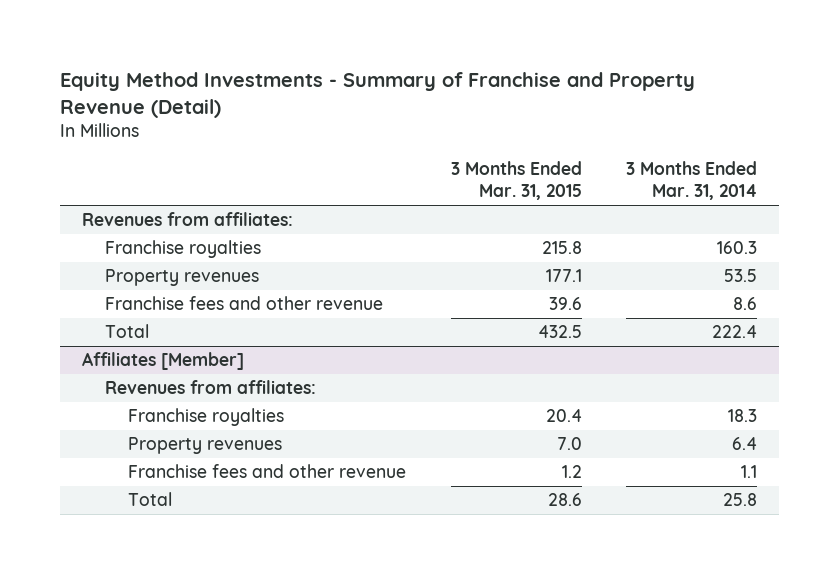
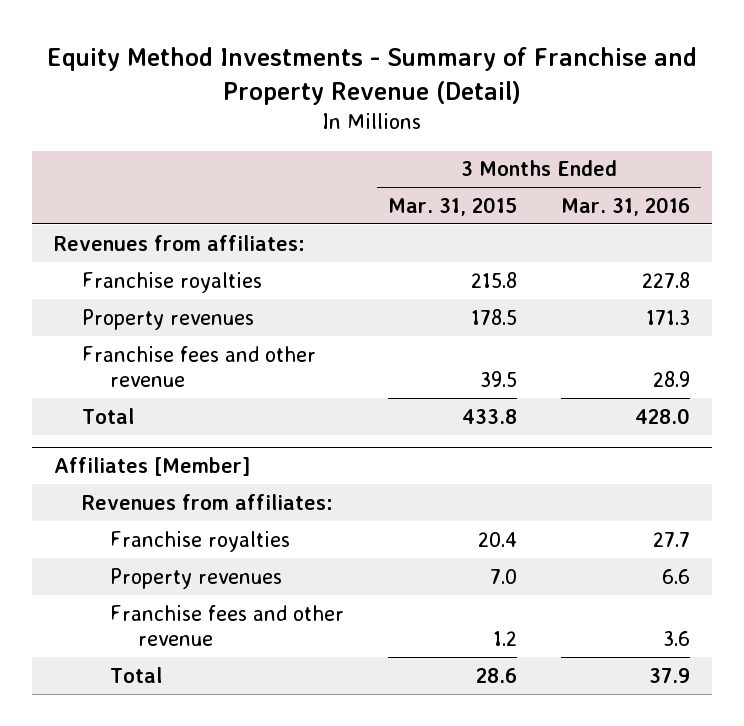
[626,160,758,201] 3 Months Ended Mar. 31, 2014 -> none
none -> [560,196,690,216] Mar. 31, 2016
[545,269,582,283] 177.1 -> [471,308,518,325] 178.5
[548,297,582,311] 39.6 -> [480,370,518,387] 39.5
[537,325,582,339] 432.5 -> [462,408,518,424] 433.8

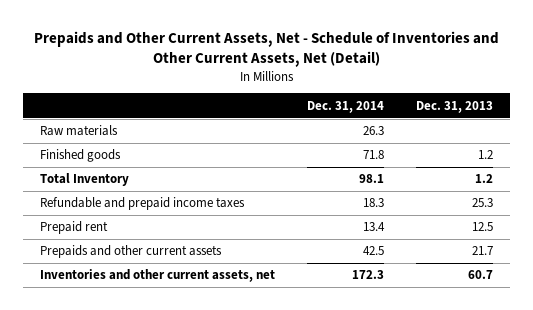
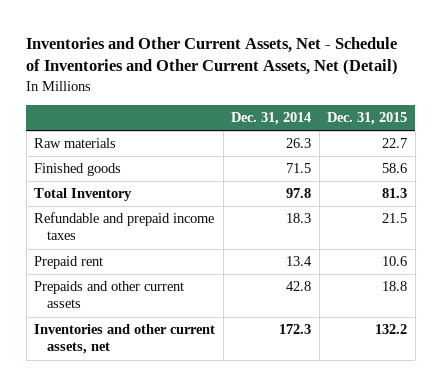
[33,31,499,68] Prepaids and Other Current Assets, Net - Schedule of Inventories and Other Current Assets, Net (Detail) -> [26,36,399,76] Inventories and Other Current Assets, Net - Schedule of Inventories and Other Current Assets, Net (Detail)
[416,100,494,113] Dec. 31, 2013 -> none
none -> [327,112,408,126] Dec. 31, 2015
[363,150,385,160] 71.8 -> [286,163,312,174] 71.5
[359,174,385,184] 98.1 -> [286,188,312,199] 97.8
[363,246,385,256] 42.5 -> [286,281,312,292] 42.8

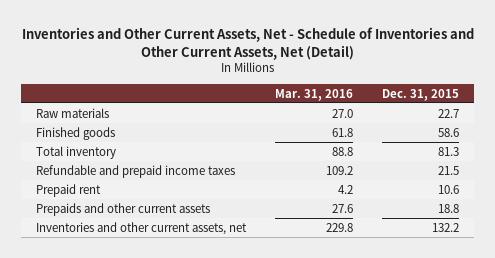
[231,112,312,126] Dec. 31, 2014 -> none
none -> [275,88,354,101] Mar. 31, 2016
[34,188,133,202] Total Inventory -> [35,145,116,159] Total inventory

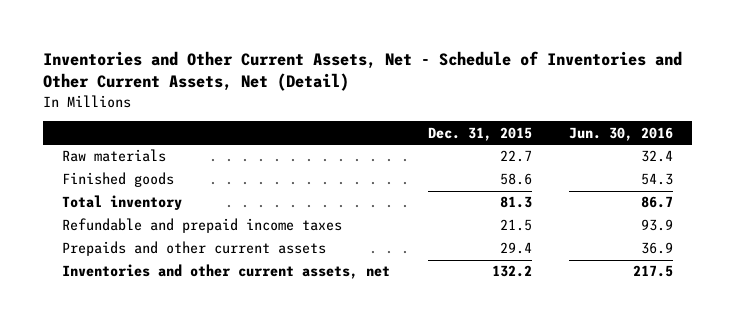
[275,88,354,101] Mar. 31, 2016 -> none
none -> [569,126,674,141] Jun. 30, 2016
[35,183,101,197] Prepaid rent -> none
[438,203,460,213] 18.8 -> [499,242,532,255] 29.4

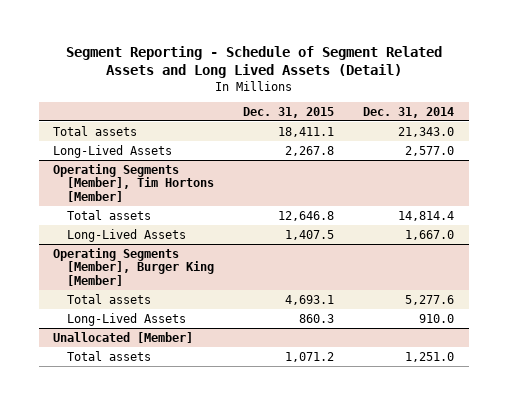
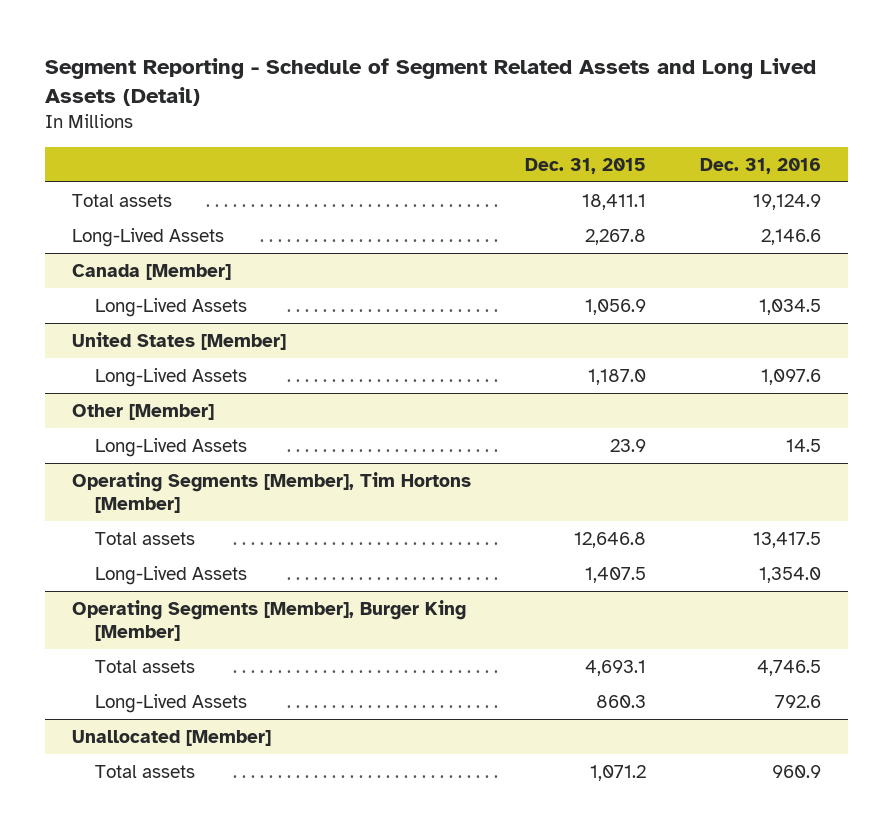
[363,106,455,118] Dec. 31, 2014 -> none
none -> [699,157,821,174] Dec. 31, 2016
none -> [72,263,232,280] Canada [Member]
none -> [94,297,247,317] Long-Lived Assets
none -> [72,331,287,350] United States [Member]
none -> [94,367,247,387] Long-Lived Assets
none -> [72,403,215,420] Other [Member]
none -> [94,437,247,457] Long-Lived Assets

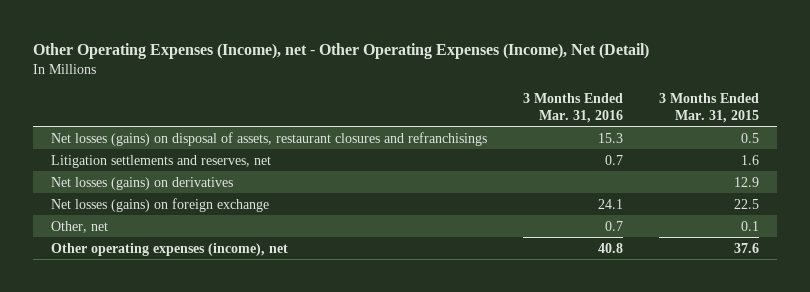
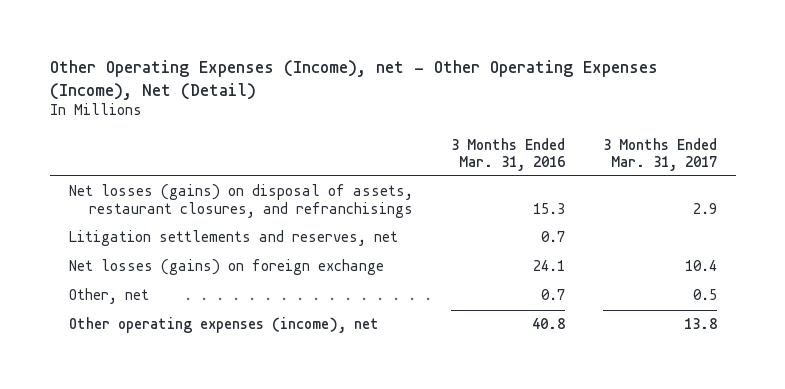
[659,93,760,123] 3 Months Ended Mar. 31, 2015 -> none
none -> [602,137,717,171] 3 Months Ended Mar. 31, 2017
[50,131,487,146] Net losses (gains) on disposal of assets, restaurant closures and refranchisings -> [68,184,414,218] Net losses (gains) on disposal of assets, restaurant closures, and refranchisings
[50,176,233,190] Net losses (gains) on derivatives -> none

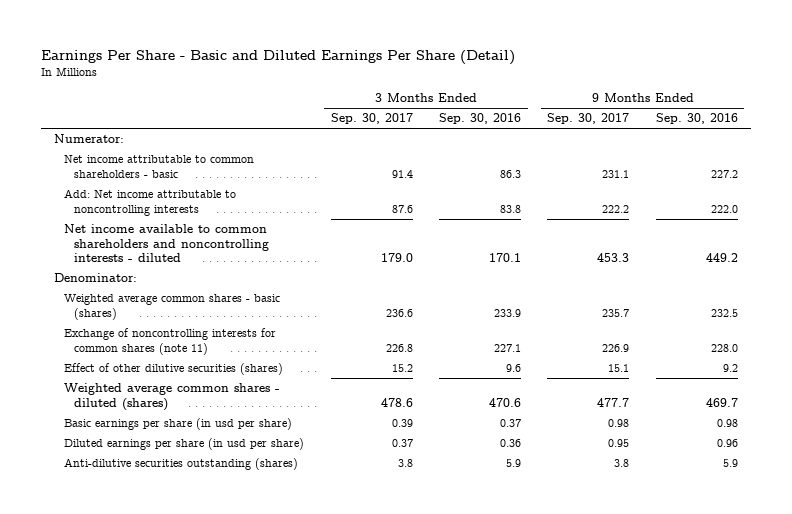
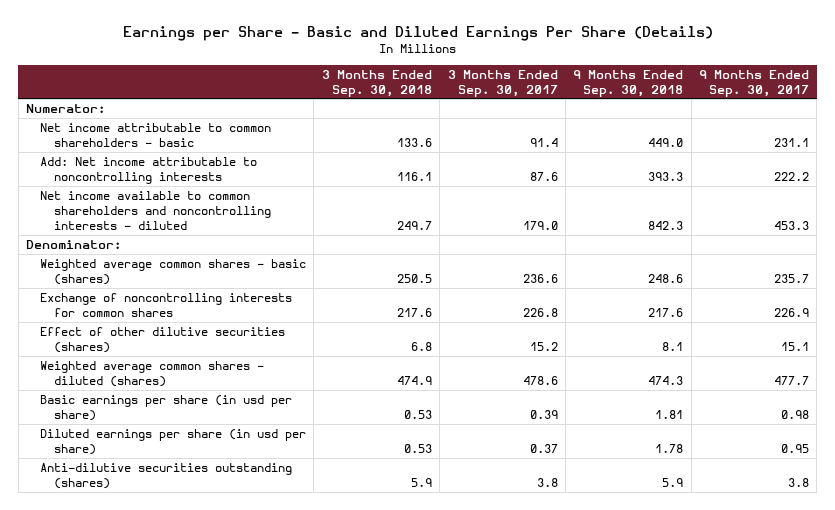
[41,49,516,65] Earnings Per Share - Basic and Diluted Earnings Per Share (Detail) -> [122,25,713,41] Earnings per Share - Basic and Diluted Earnings Per Share (Details)
[438,113,521,125] Sep. 30, 2016 -> none
[655,113,738,125] Sep. 30, 2016 -> none
none -> [321,69,432,97] 3 Months Ended Sep. 30, 2018
none -> [573,69,684,97] 9 Months Ended Sep. 30, 2018
[64,328,277,355] Exchange of noncontrolling interests for common shares (note 11) -> [40,292,293,317] Exchange of noncontrolling interests for common shares

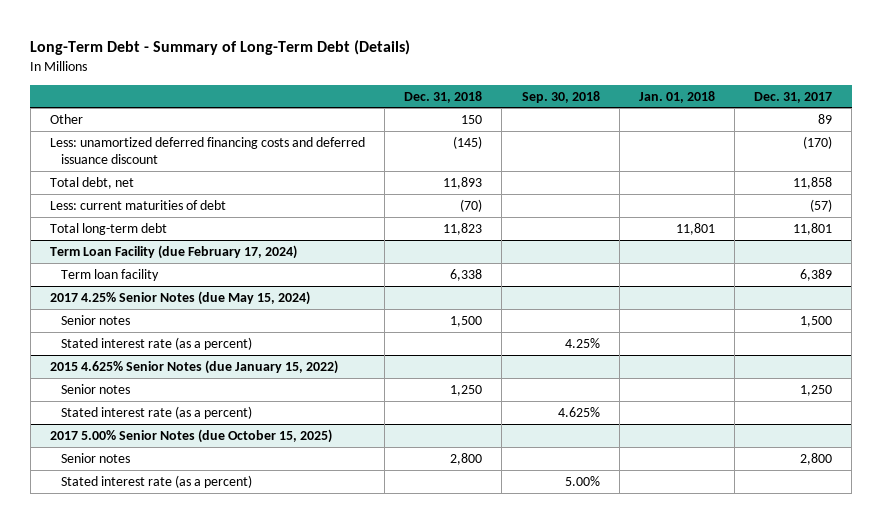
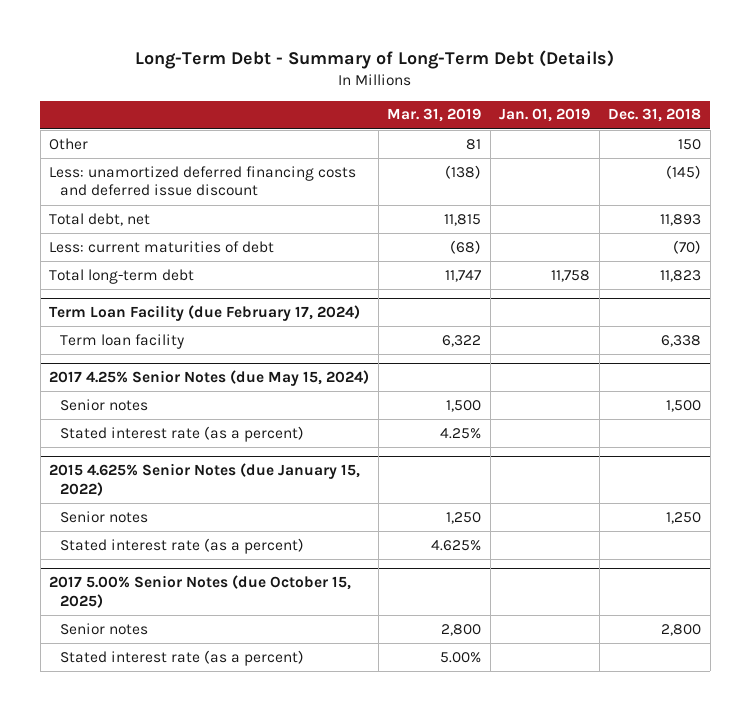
[521,90,600,103] Sep. 30, 2018 -> none
[638,90,715,103] Jan. 01, 2018 -> none
[754,91,833,103] Dec. 31, 2017 -> none
none -> [387,108,482,123] Mar. 31, 2019
none -> [499,108,591,123] Jan. 01, 2019
[49,136,365,165] Less: unamortized deferred financing costs and deferred issuance discount -> [49,165,357,197] Less: unamortized deferred financing costs and deferred issue discount

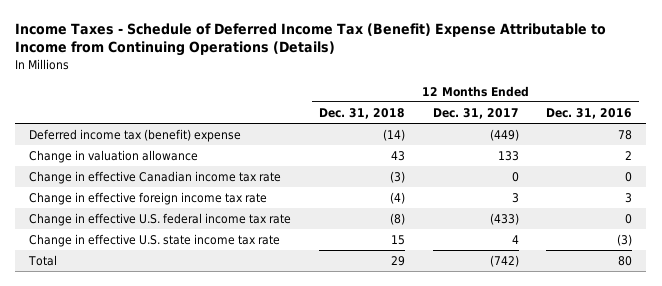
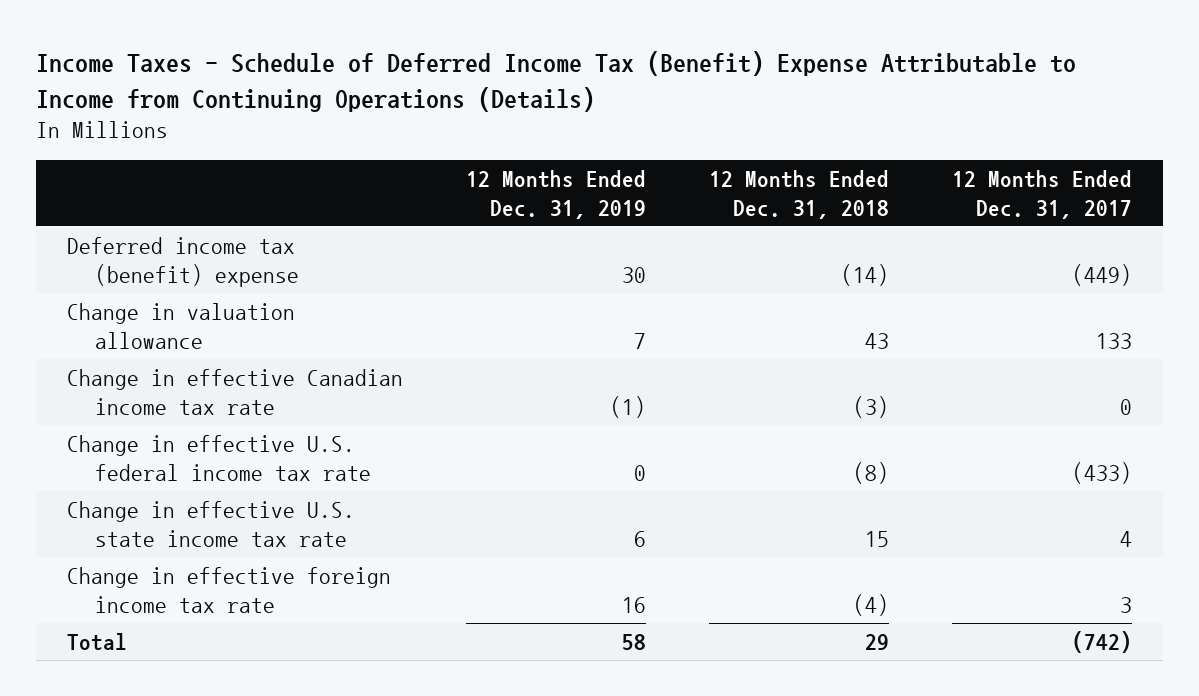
[546,108,633,120] Dec. 31, 2016 -> none
none -> [466,169,647,219] 12 Months Ended Dec. 31, 2019
[29,192,268,206] Change in effective foreign income tax rate -> [67,566,392,613] Change in effective foreign income tax rate

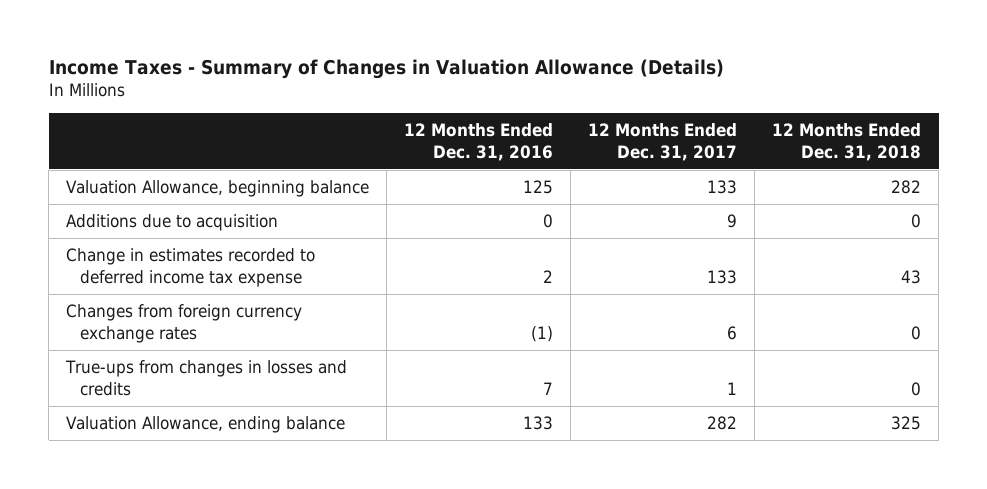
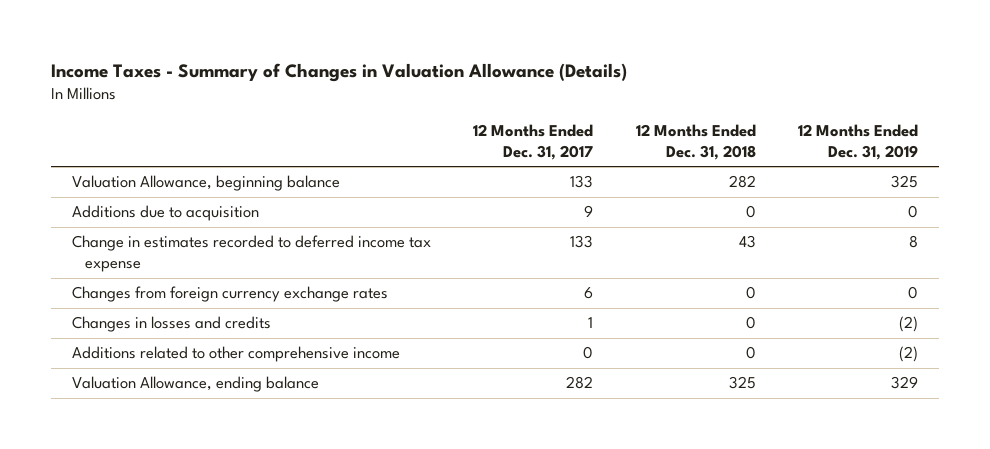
[404,123,554,161] 12 Months Ended Dec. 31, 2016 -> none
none -> [798,123,919,160] 12 Months Ended Dec. 31, 2019
[65,360,348,396] True-ups from changes in losses and credits -> [72,316,272,333] Changes in losses and credits
none -> [72,346,401,363] Additions related to other comprehensive income

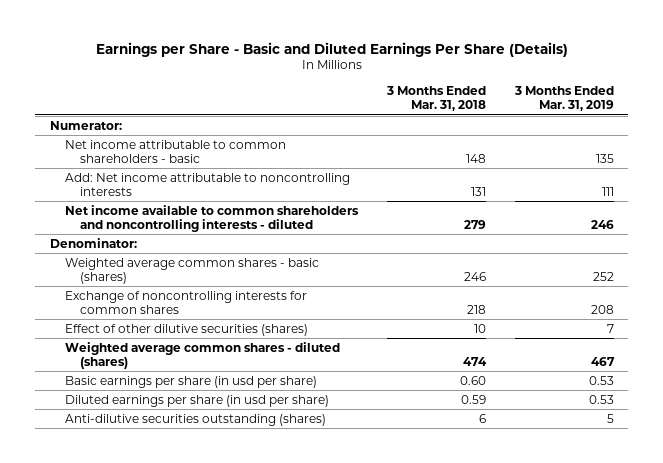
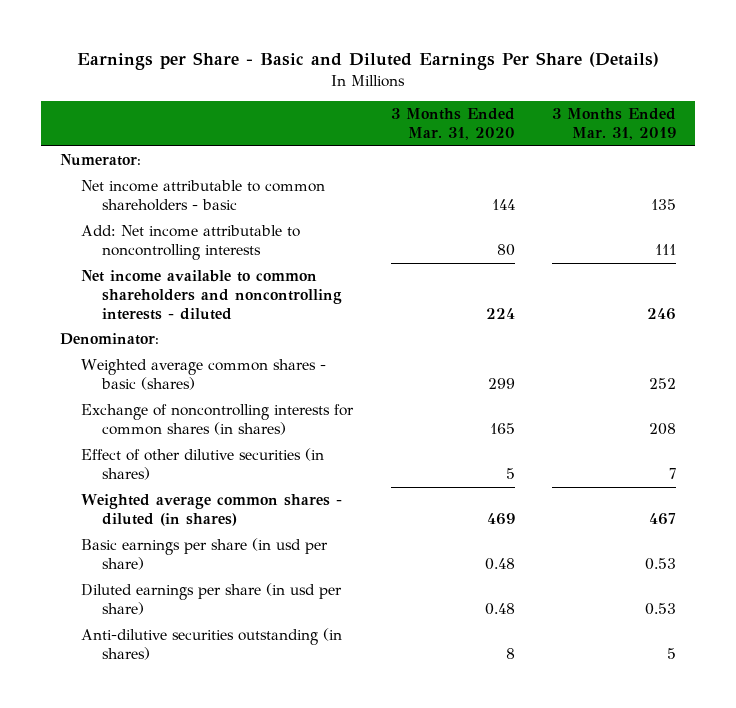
[385,85,486,112] 3 Months Ended Mar. 31, 2018 -> none
none -> [390,108,515,140] 3 Months Ended Mar. 31, 2020
[64,290,307,314] Exchange of noncontrolling interests for common shares -> [81,404,355,435] Exchange of noncontrolling interests for common shares (in shares)
[64,323,308,336] Effect of other dilutive securities (shares) -> [81,448,325,480] Effect of other dilutive securities (in shares)
[64,341,340,369] Weighted average common shares - diluted (shares) -> [81,494,343,526] Weighted average common shares - diluted (in shares)
[64,413,326,426] Anti-dilutive securities outstanding (shares) -> [81,628,343,660] Anti-dilutive securities outstanding (in shares)

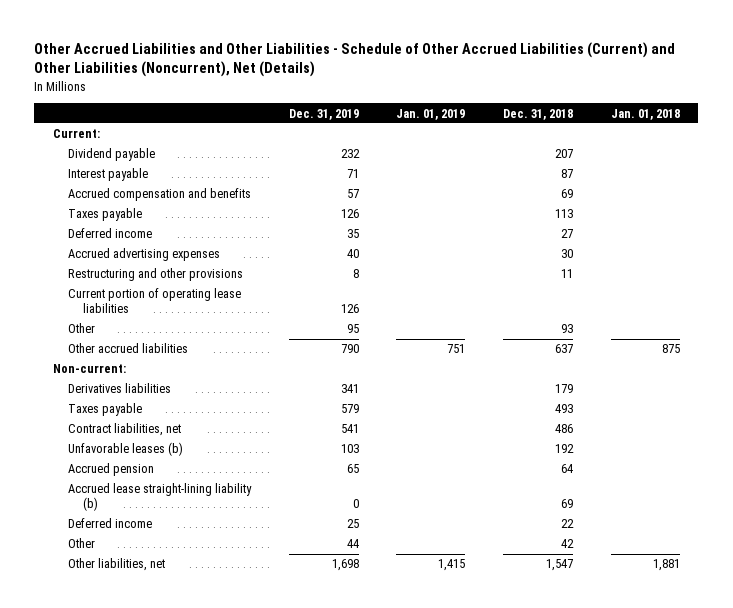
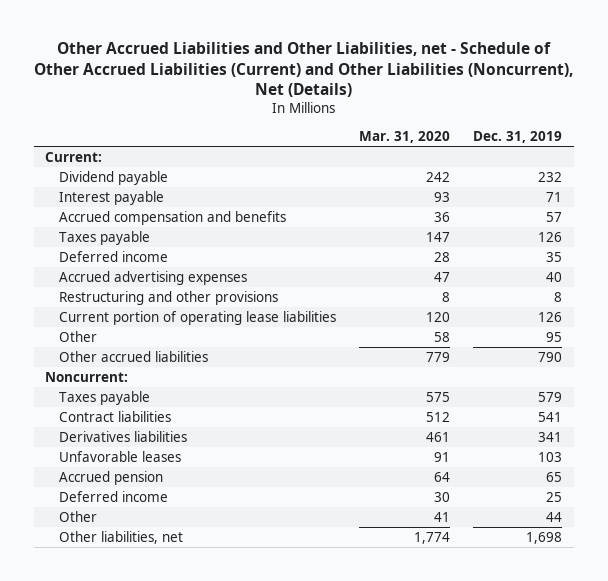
[34,41,676,78] Other Accrued Liabilities and Other Liabilities - Schedule of Other Accrued Liabilities (Current) and Other Liabilities (Noncurrent), Net (Details) -> [33,42,573,98] Other Accrued Liabilities and Other Liabilities, net - Schedule of Other Accrued Liabilities (Current) and Other Liabilities (Noncurrent), Net (Details)
[396,108,466,120] Jan. 01, 2019 -> none
[502,108,573,120] Dec. 31, 2018 -> none
[610,108,680,120] Jan. 01, 2018 -> none
none -> [358,131,450,144] Mar. 31, 2020
[52,364,126,374] Non-current: -> [45,371,129,382] Noncurrent:
[67,423,181,437] Contract liabilities, net -> [58,410,171,422] Contract liabilities
[67,383,171,394] Derivatives liabilities -> [58,430,187,442] Derivatives liabilities
[67,442,183,457] Unfavorable leases (b) -> [58,450,181,462] Unfavorable leases
[67,483,252,512] Accrued lease straight-lining liability (b) -> none

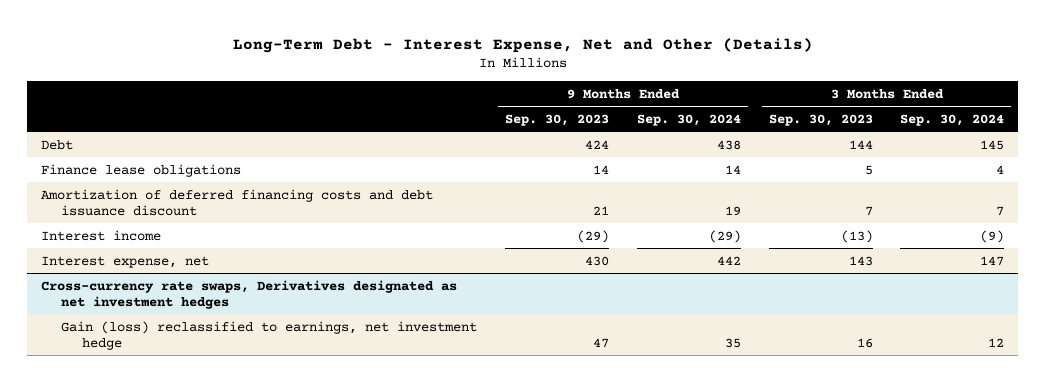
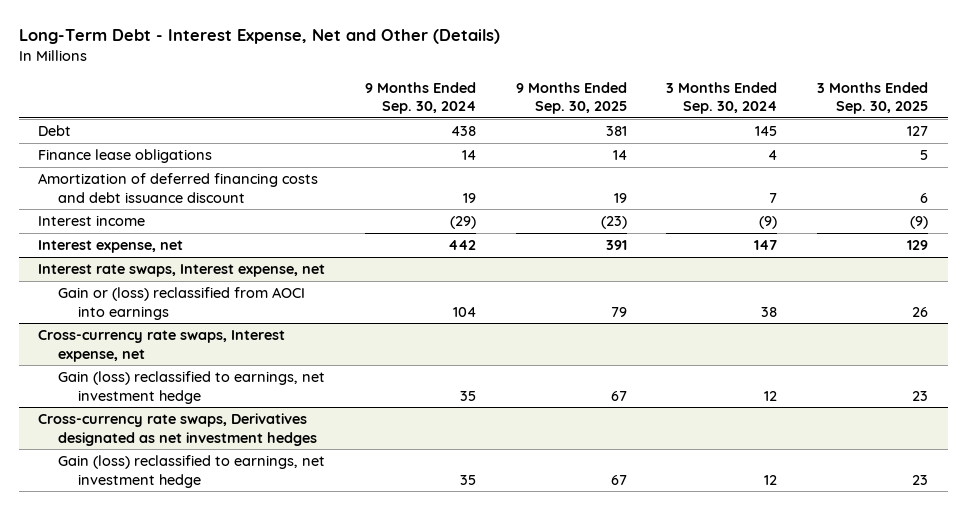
[505,113,610,126] Sep. 30, 2023 -> none
[768,113,873,126] Sep. 30, 2023 -> none
none -> [515,81,627,114] 9 Months Ended Sep. 30, 2025
none -> [816,81,928,114] 3 Months Ended Sep. 30, 2025
none -> [38,264,326,278] Interest rate swaps, Interest expense, net
none -> [58,287,306,320] Gain or (loss) reclassified from AOCI into earnings
none -> [38,330,286,362] Cross-currency rate swaps, Interest expense, net
none -> [58,371,326,404] Gain (loss) reclassified to earnings, net investment hedge

